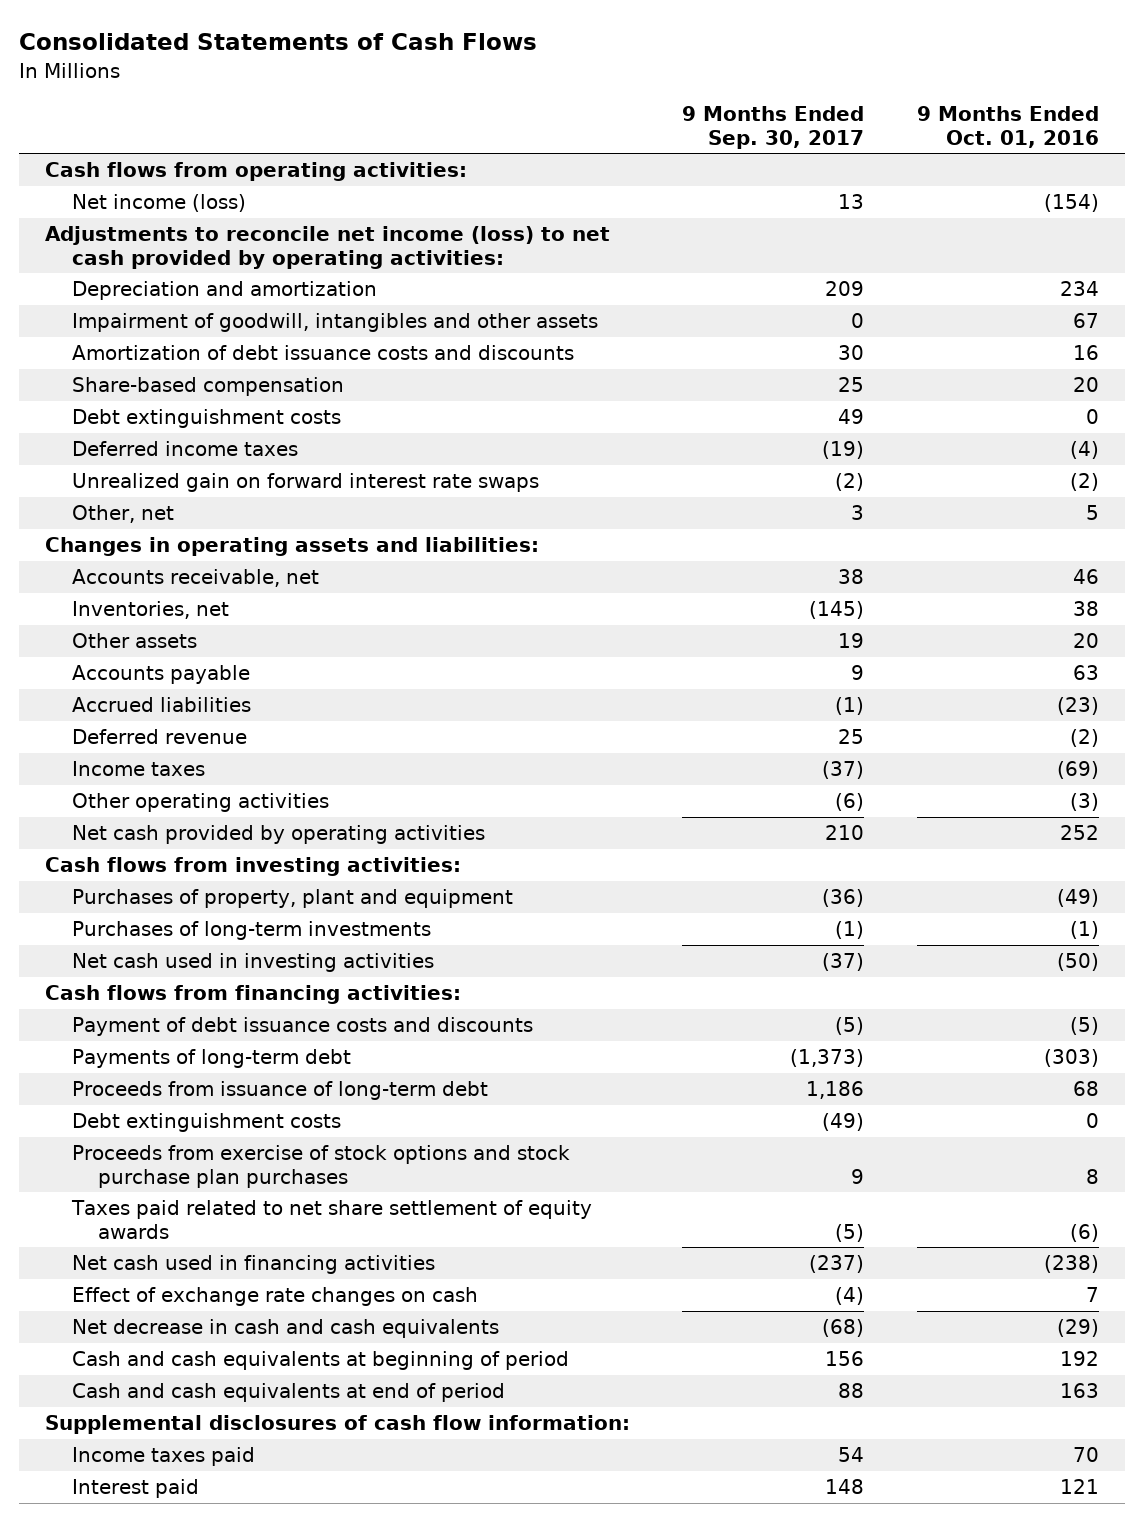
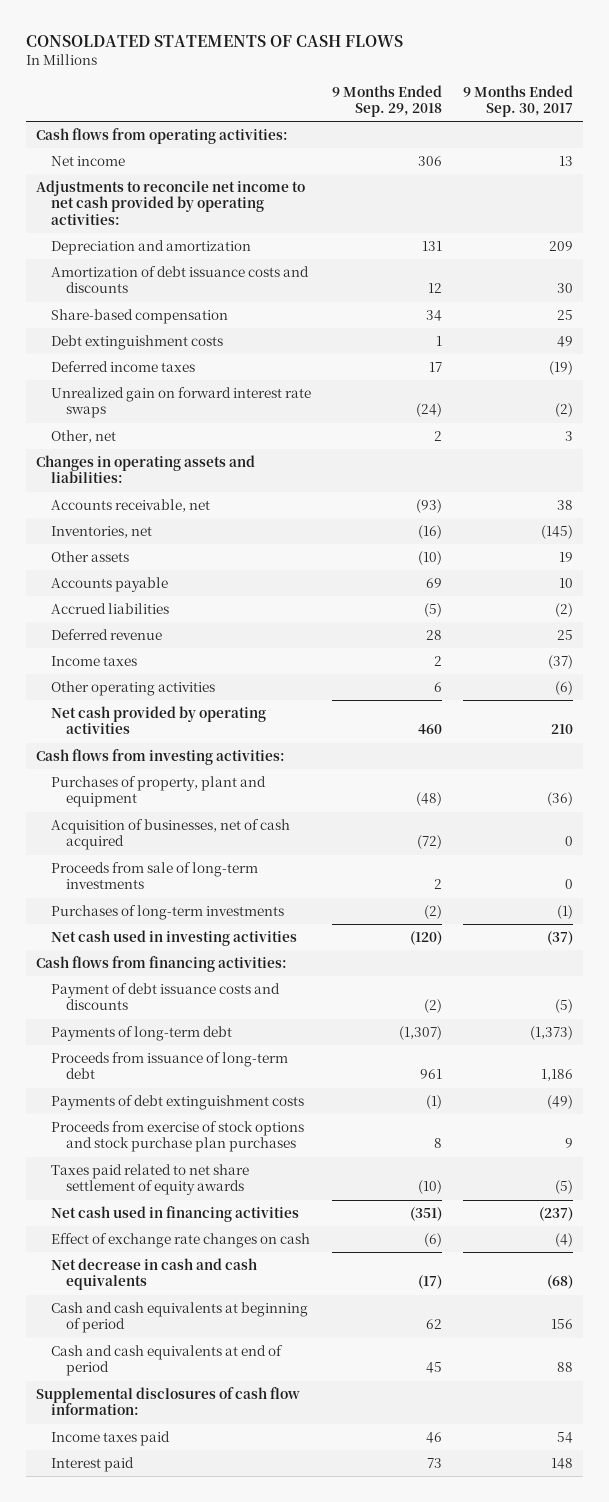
[19,33,538,51] Consolidated Statements of Cash Flows -> [25,34,403,47] CONSOLDATED STATEMENTS OF CASH FLOWS
[916,105,1099,148] 9 Months Ended Oct. 01, 2016 -> none
none -> [332,84,443,118] 9 Months Ended Sep. 29, 2018
[71,194,246,213] Net income (loss) -> [51,156,126,167] Net income
[45,226,611,269] Adjustments to reconcile net income (loss) to net cash provided by operating activities: -> [36,180,306,225] Adjustments to reconcile net income to net cash provided by operating activities:
[71,313,598,333] Impairment of goodwill, intangibles and other assets -> none
[851,665,865,681] 9 -> [559,578,574,589] 10
[835,697,865,716] (1) -> [555,603,574,618] (2)
none -> [51,819,291,851] Acquisition of businesses, net of cash acquired
none -> [51,862,259,890] Proceeds from sale of long-term investments
[71,1113,341,1133] Debt extinguishment costs -> [51,1095,305,1111] Payments of debt extinguishment costs

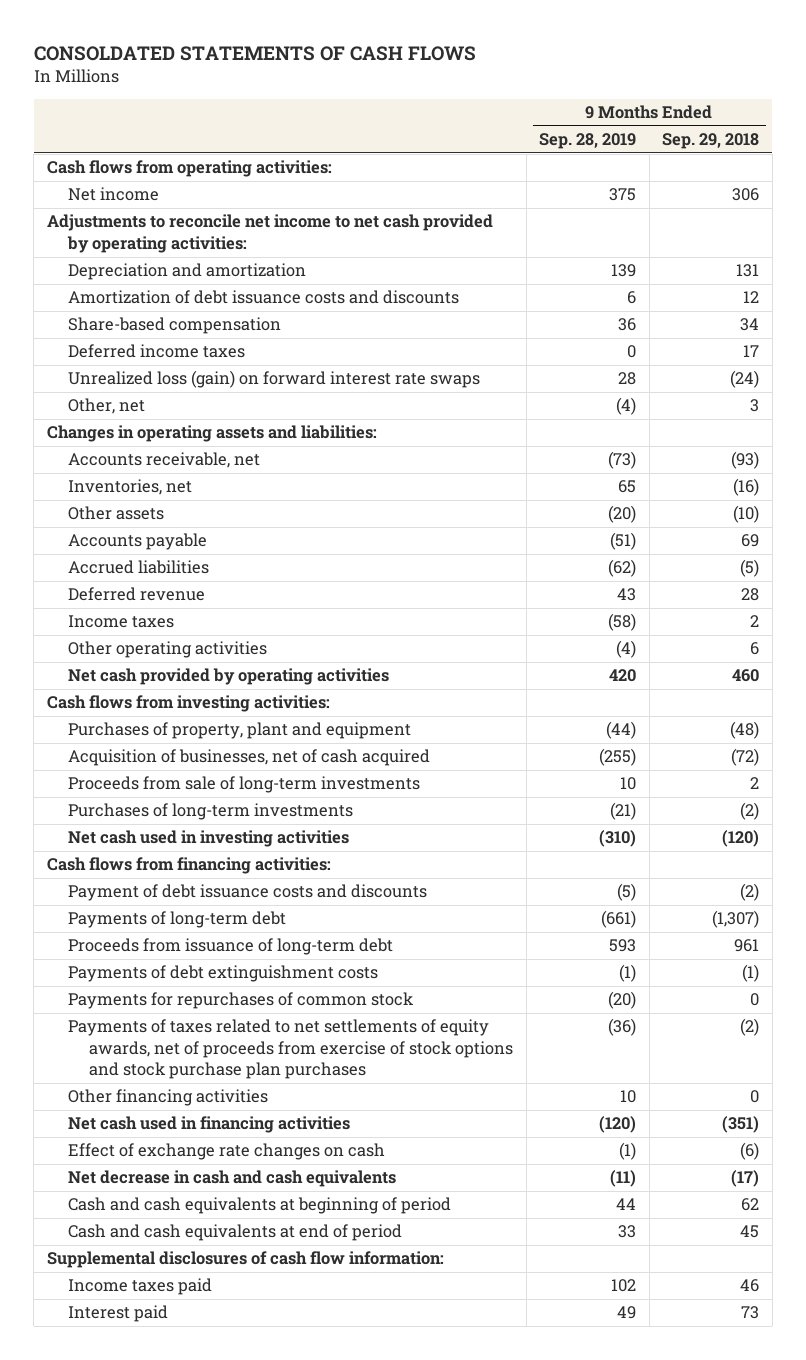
[463,84,574,118] 9 Months Ended Sep. 30, 2017 -> none
none -> [539,133,637,150] Sep. 28, 2019
[51,335,224,351] Debt extinguishment costs -> none
[51,387,312,419] Unrealized gain on forward interest rate swaps -> [67,370,480,389] Unrealized loss (gain) on forward interest rate swaps
[434,431,443,442] 2 -> [750,399,760,413] 3
[51,1121,305,1153] Proceeds from exercise of stock options and stock purchase plan purchases -> none
none -> [67,992,414,1010] Payments for repurchases of common stock
[51,1164,250,1196] Taxes paid related to net share settlement of equity awards -> [67,1019,514,1080] Payments of taxes related to net settlements of equity awards, net of proceeds from exercise of stock options and stock purchase plan purchases
[418,1180,443,1195] (10) -> [740,1018,760,1037] (2)
none -> [67,1089,268,1107] Other financing activities

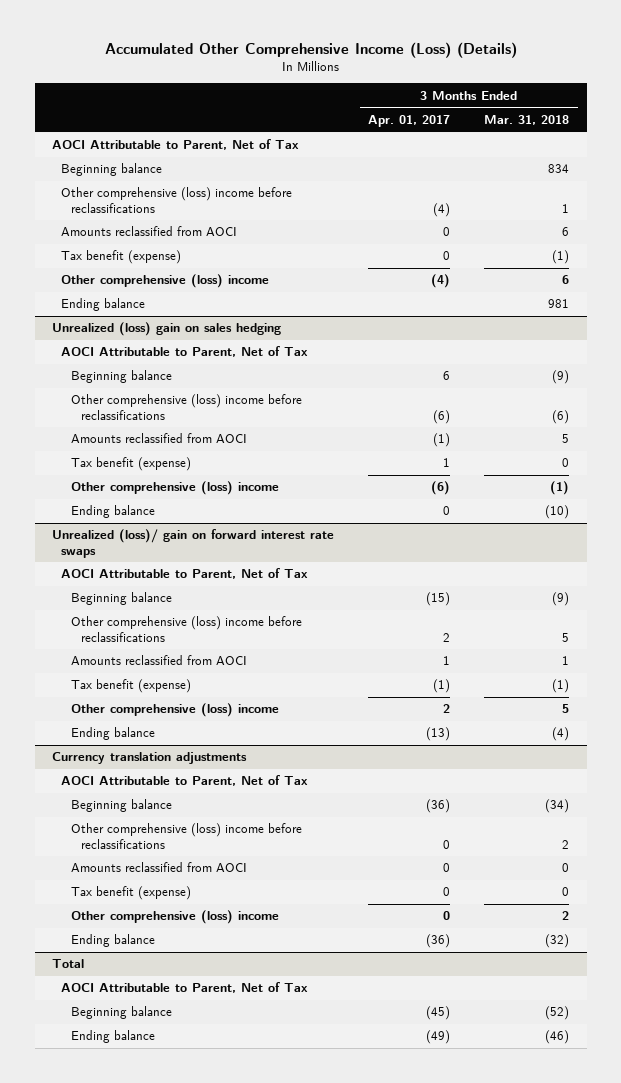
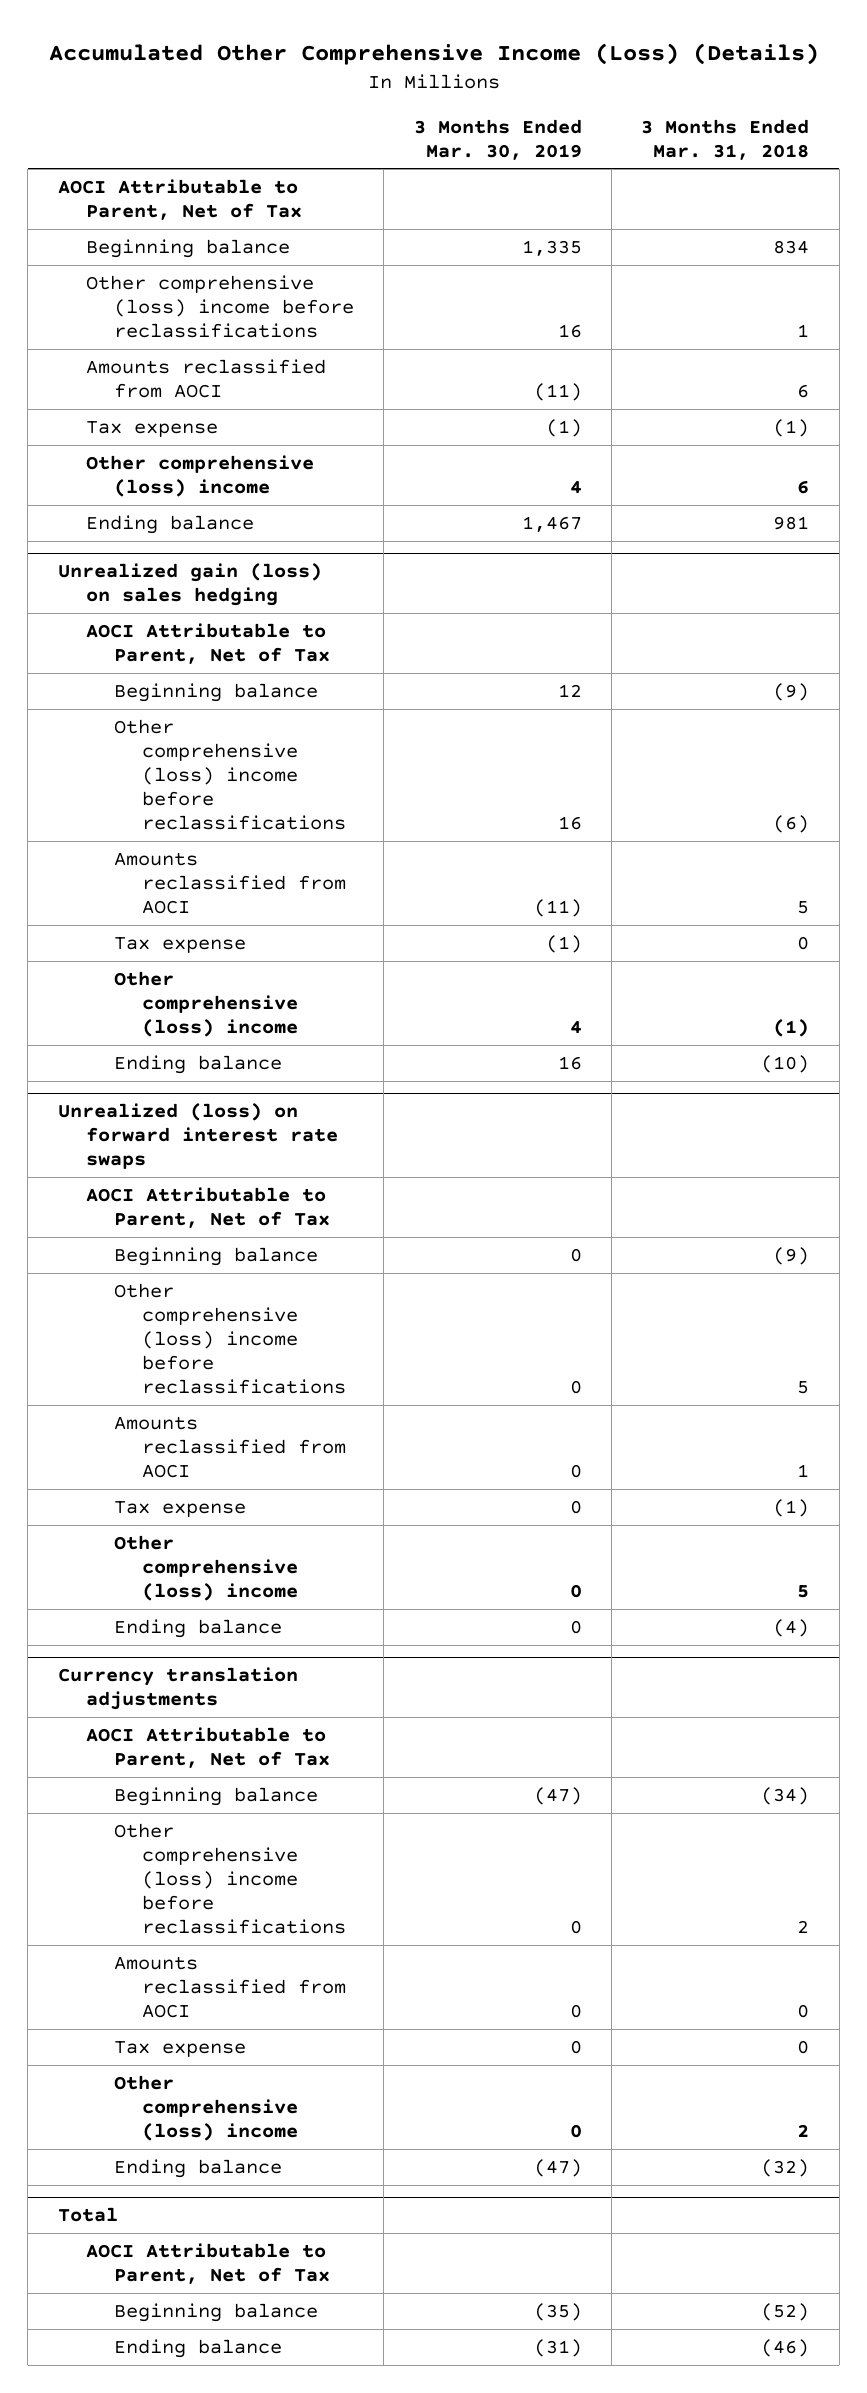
[368,115,451,128] Apr. 01, 2017 -> none
none -> [413,118,582,160] 3 Months Ended Mar. 30, 2019
[61,250,182,265] Tax benefit (expense) -> [85,421,218,438] Tax expense
[51,322,281,337] Unrealized (loss) gain on sales hedging -> [57,563,322,607] Unrealized gain (loss) on sales hedging
[71,457,192,472] Tax benefit (expense) -> [113,937,246,954] Tax expense
[51,529,334,558] Unrealized (loss)/ gain on forward interest rate swaps -> [57,1103,338,1170] Unrealized (loss) on forward interest rate swaps
[71,679,192,694] Tax benefit (expense) -> [113,1501,246,1518] Tax expense
[71,886,192,901] Tax benefit (expense) -> [113,2041,246,2058] Tax expense

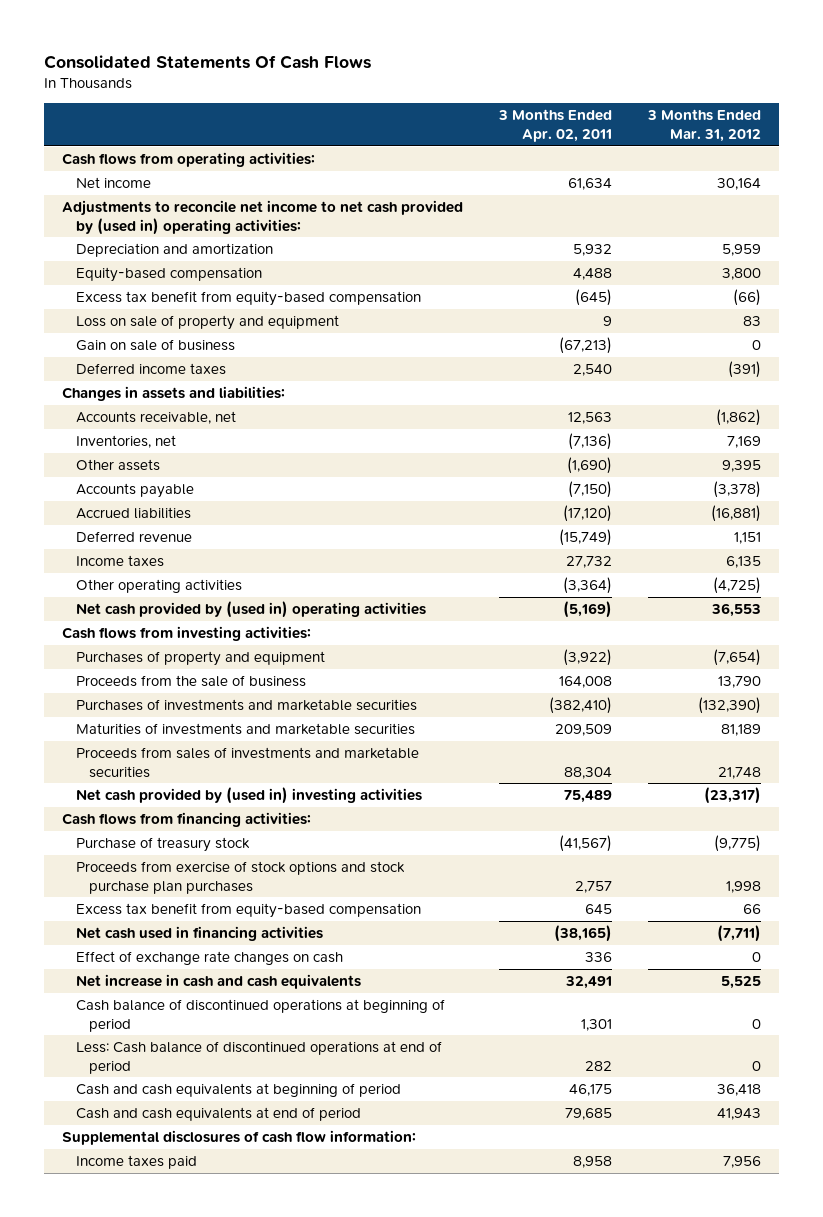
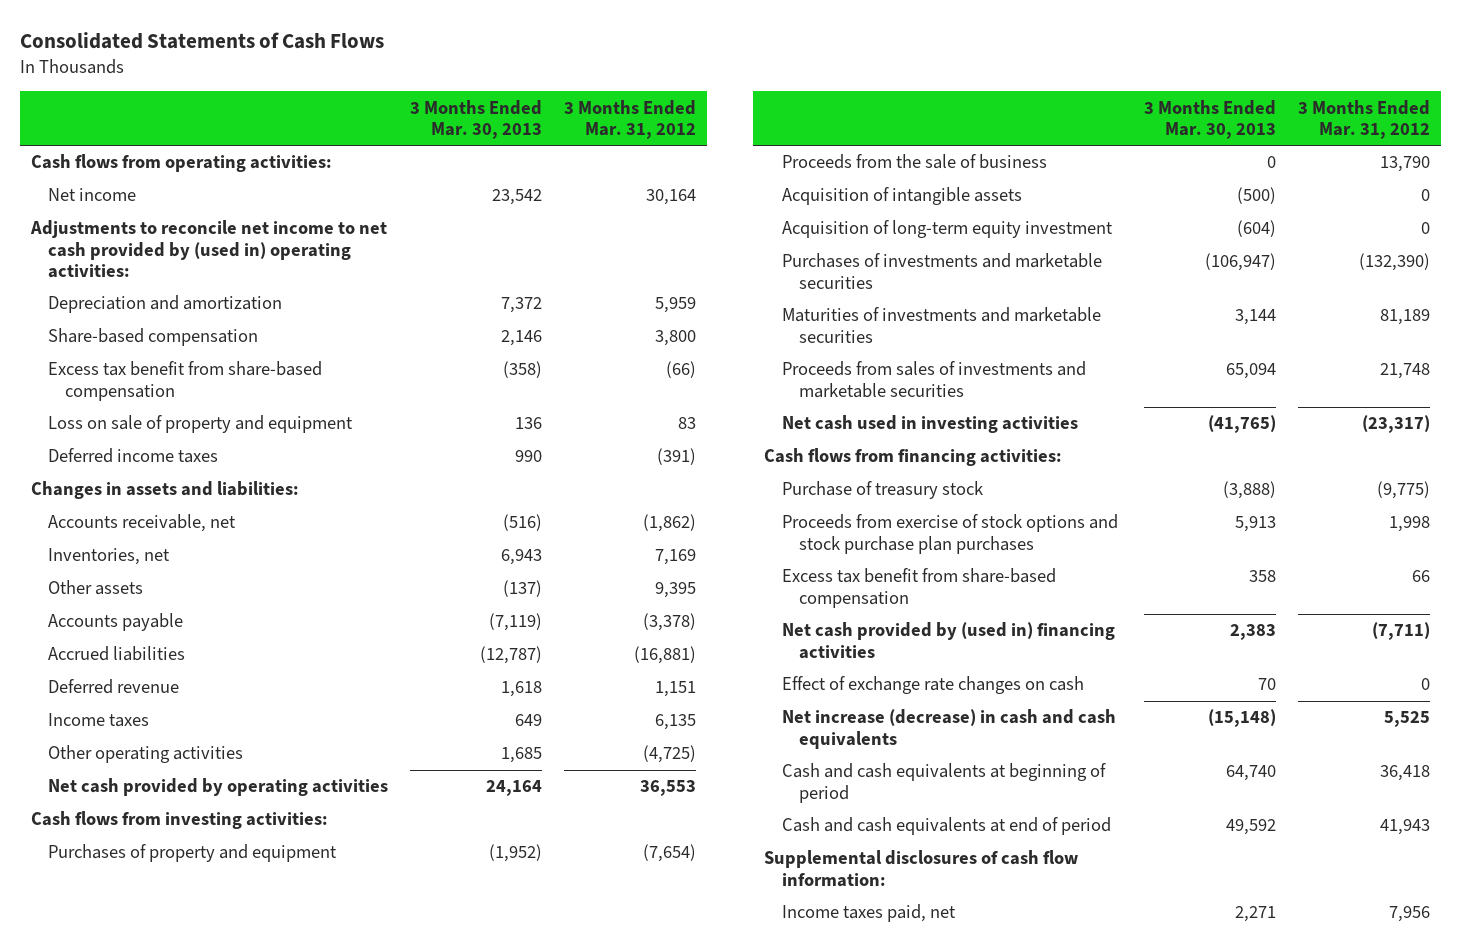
[44,54,372,69] Consolidated Statements Of Cash Flows -> [19,32,384,50] Consolidated Statements of Cash Flows
[497,109,612,143] 3 Months Ended Apr. 02, 2011 -> none
none -> [410,99,543,139] 3 Months Ended Mar. 30, 2013
[75,266,262,282] Equity-based compensation -> [48,328,259,347] Share-based compensation
[75,290,421,306] Excess tax benefit from equity-based compensation -> [48,361,323,401] Excess tax benefit from share-based compensation
[75,338,235,351] Gain on sale of business -> none
[75,600,426,618] Net cash provided by (used in) operating activities -> [48,778,389,797] Net cash provided by operating activities
none -> [781,187,1022,206] Acquisition of intangible assets
none -> [781,220,1113,239] Acquisition of long-term equity investment
[75,786,422,804] Net cash provided by (used in) investing activities -> [781,415,1078,434] Net cash used in investing activities
[75,902,421,918] Excess tax benefit from equity-based compensation -> [781,568,1056,608] Excess tax benefit from share-based compensation
[75,925,323,941] Net cash used in financing activities -> [781,622,1115,659] Net cash provided by (used in) financing activities
[75,998,445,1032] Cash balance of discontinued operations at beginning of period -> none
[75,1040,442,1074] Less: Cash balance of discontinued operations at end of period -> none
[75,973,361,989] Net increase in cash and cash equivalents -> [781,709,1116,749] Net increase (decrease) in cash and cash equivalents
[75,1154,197,1169] Income taxes paid -> [781,904,956,923] Income taxes paid, net

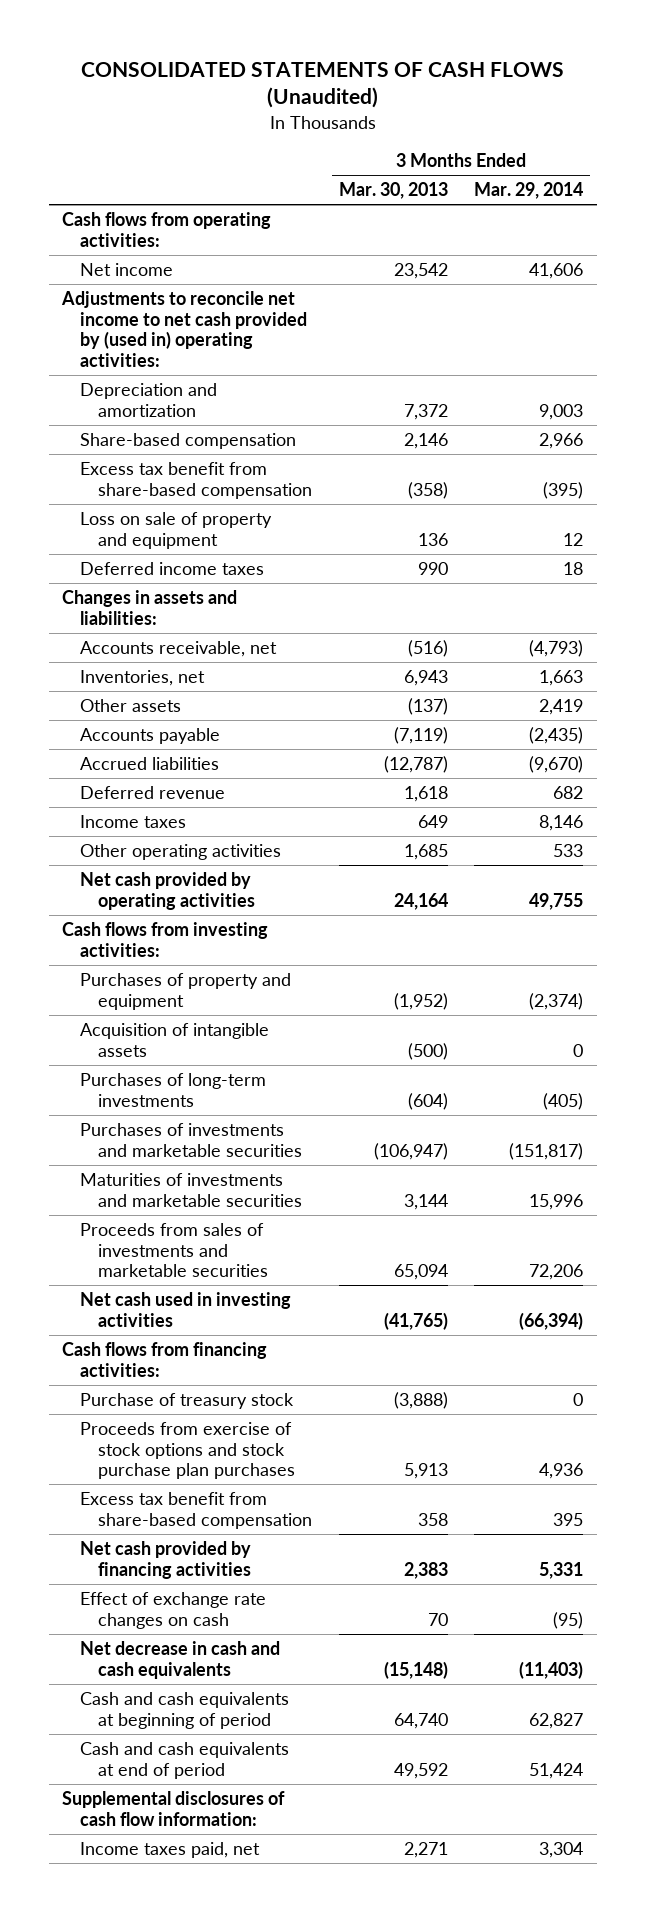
[19,32,384,50] Consolidated Statements of Cash Flows -> [80,61,564,109] CONSOLIDATED STATEMENTS OF CASH FLOWS (Unaudited)
[564,99,697,139] 3 Months Ended Mar. 31, 2012 -> none
none -> [474,182,584,200] Mar. 29, 2014
[781,154,1047,170] Proceeds from the sale of business -> none
[781,220,1113,239] Acquisition of long-term equity investment -> [80,1072,267,1107] Purchases of long-term investments
[781,622,1115,659] Net cash provided by (used in) financing activities -> [80,1540,252,1579] Net cash provided by financing activities
[781,709,1116,749] Net increase (decrease) in cash and cash equivalents -> [80,1640,281,1679] Net decrease in cash and cash equivalents

